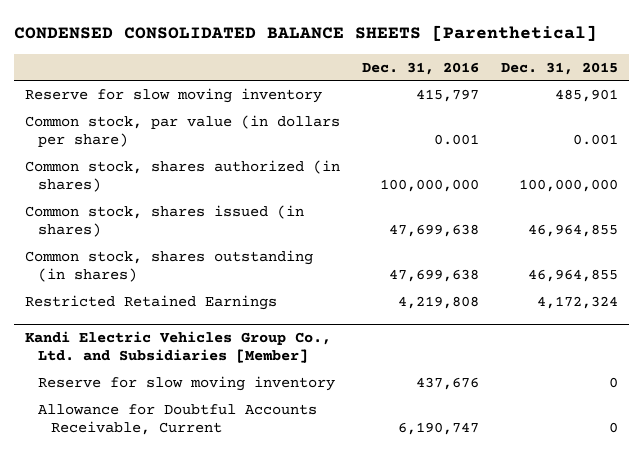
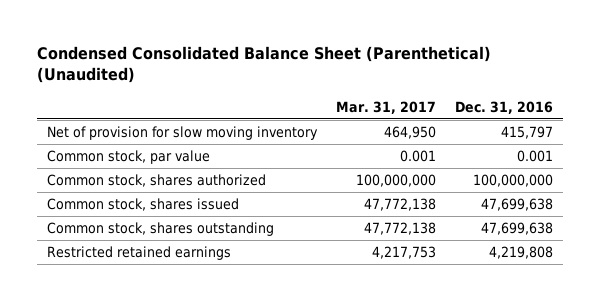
[14,25,598,42] CONDENSED CONSOLIDATED BALANCE SHEETS [Parenthetical] -> [36,45,491,84] Condensed Consolidated Balance Sheet (Parenthetical) (Unaudited)
[501,61,619,75] Dec. 31, 2015 -> none
none -> [335,100,436,114] Mar. 31, 2017
[25,331,332,364] Kandi Electric Vehicles Group Co., Ltd. and Subsidiaries [Member] -> none
[38,375,336,391] Reserve for slow moving inventory -> none
[38,403,318,436] Allowance for Doubtful Accounts Receivable, Current -> none
[25,87,323,103] Reserve for slow moving inventory -> [46,126,318,141] Net of provision for slow moving inventory
[25,114,341,148] Common stock, par value (in dollars per share) -> [46,150,210,165] Common stock, par value
[25,159,341,193] Common stock, shares authorized (in shares) -> [46,174,266,188] Common stock, shares authorized
[25,204,305,238] Common stock, shares issued (in shares) -> [46,198,239,212] Common stock, shares issued
[25,249,314,283] Common stock, shares outstanding (in shares) -> [46,222,274,237] Common stock, shares outstanding
[25,294,278,310] Restricted Retained Earnings -> [46,246,231,261] Restricted retained earnings

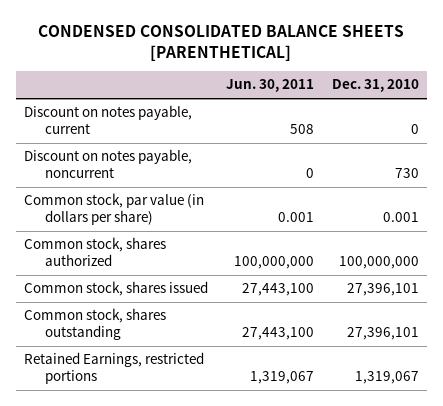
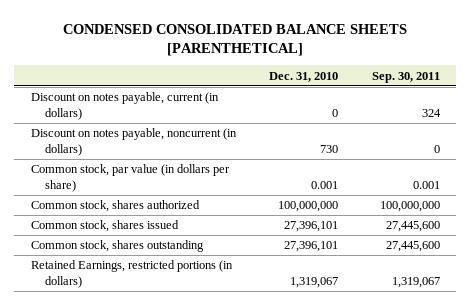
[225,79,314,93] Jun. 30, 2011 -> none
none -> [371,71,440,83] Sep. 30, 2011
[24,105,193,135] Discount on notes payable, current -> [31,92,220,120] Discount on notes payable, current (in dollars)
[24,149,193,179] Discount on notes payable, noncurrent -> [31,128,238,156] Discount on notes payable, noncurrent (in dollars)
[24,352,205,385] Retained Earnings, restricted portions -> [31,260,234,288] Retained Earnings, restricted portions (in dollars)

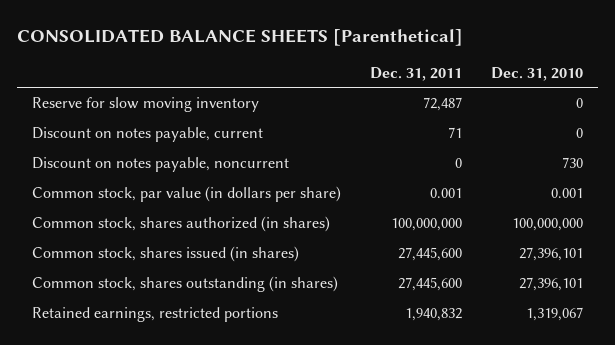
[63,23,408,56] CONDENSED CONSOLIDATED BALANCE SHEETS [PARENTHETICAL] -> [16,28,463,46] CONSOLIDATED BALANCE SHEETS [Parenthetical]
[371,71,440,83] Sep. 30, 2011 -> none
none -> [370,66,463,81] Dec. 31, 2011
none -> [31,96,259,112] Reserve for slow moving inventory
[31,92,220,120] Discount on notes payable, current (in dollars) -> [31,126,263,142] Discount on notes payable, current
[31,128,238,156] Discount on notes payable, noncurrent (in dollars) -> [31,156,289,172] Discount on notes payable, noncurrent
[31,200,201,213] Common stock, shares authorized -> [31,215,330,232] Common stock, shares authorized (in shares)
[31,220,180,233] Common stock, shares issued -> [31,245,299,262] Common stock, shares issued (in shares)
[31,240,205,253] Common stock, shares outstanding -> [31,275,338,292] Common stock, shares outstanding (in shares)
[31,260,234,288] Retained Earnings, restricted portions (in dollars) -> [31,306,278,322] Retained earnings, restricted portions

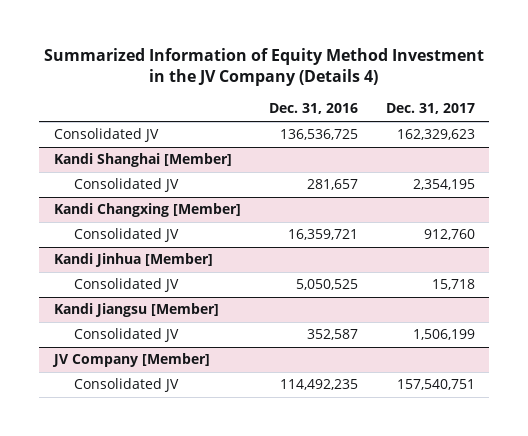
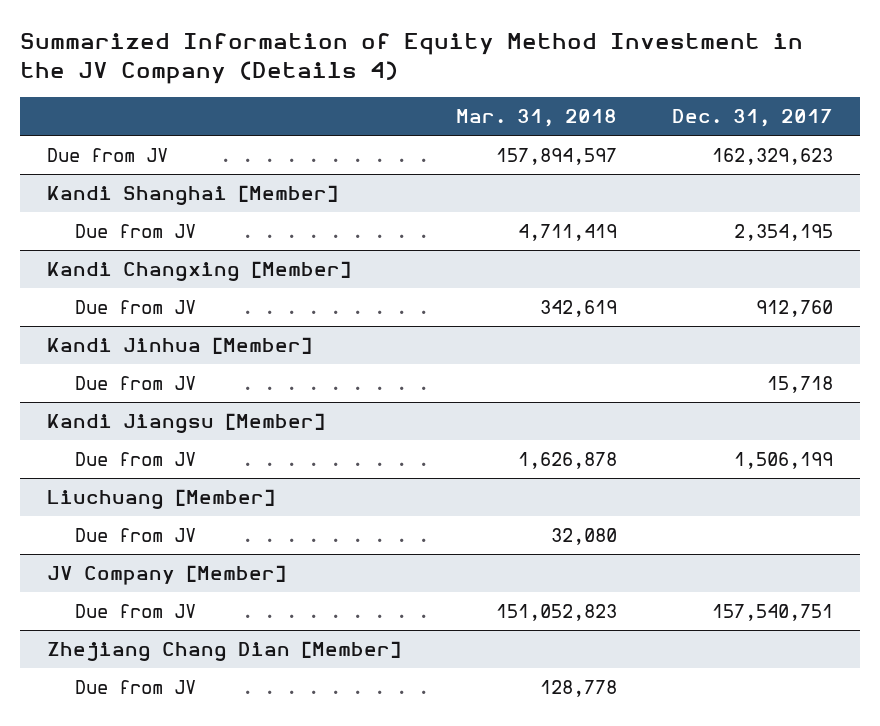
[268,103,358,115] Dec. 31, 2016 -> none
none -> [455,109,617,128] Mar. 31, 2018
[53,128,159,143] Consolidated JV -> [47,148,169,163] Due from JV
[73,178,179,193] Consolidated JV -> [74,224,196,239] Due from JV
[73,228,179,243] Consolidated JV -> [74,300,196,315] Due from JV
[73,278,179,293] Consolidated JV -> [74,376,196,391] Due from JV
[73,328,179,343] Consolidated JV -> [74,452,196,467] Due from JV
none -> [47,489,276,510] Liuchuang [Member]
none -> [74,528,196,543] Due from JV
[73,378,179,393] Consolidated JV -> [74,604,196,619] Due from JV
none -> [47,641,402,662] Zhejiang Chang Dian [Member]
none -> [74,680,196,695] Due from JV

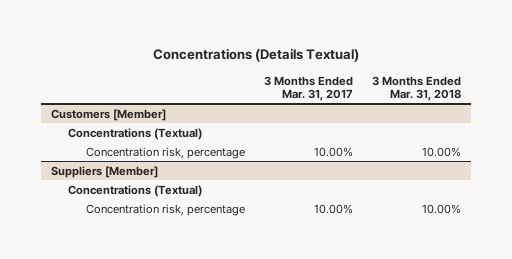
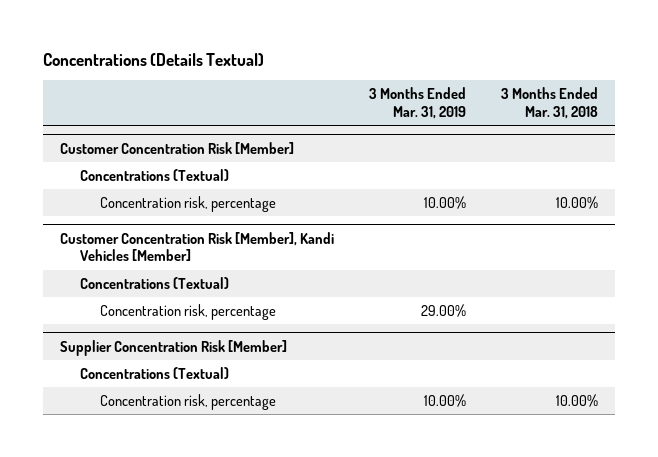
[264,75,354,102] 3 Months Ended Mar. 31, 2017 -> none
none -> [368,87,466,119] 3 Months Ended Mar. 31, 2019
[50,108,166,121] Customers [Member] -> [60,141,295,154] Customer Concentration Risk [Member]
[50,165,158,178] Suppliers [Member] -> none
none -> [60,231,335,262] Customer Concentration Risk [Member], Kandi Vehicles [Member]
none -> [100,304,277,321] Concentration risk, percentage
none -> [60,339,288,356] Supplier Concentration Risk [Member]
none -> [80,367,230,380] Concentrations (Textual)

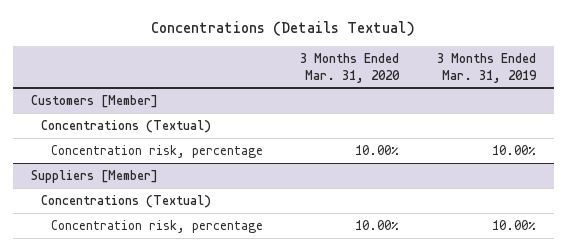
[500,87,598,119] 3 Months Ended Mar. 31, 2018 -> none
none -> [300,52,401,83] 3 Months Ended Mar. 31, 2020
[60,141,295,154] Customer Concentration Risk [Member] -> [31,94,159,108] Customers [Member]
[60,231,335,262] Customer Concentration Risk [Member], Kandi Vehicles [Member] -> none
[80,277,230,290] Concentrations (Textual) -> none
[100,304,277,321] Concentration risk, percentage -> none
[60,339,288,356] Supplier Concentration Risk [Member] -> [31,169,159,183] Suppliers [Member]

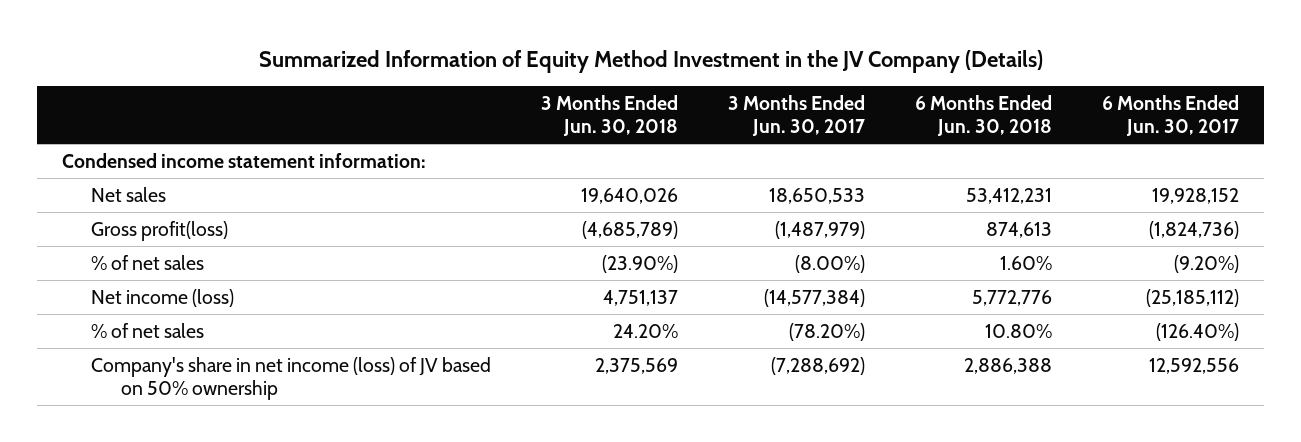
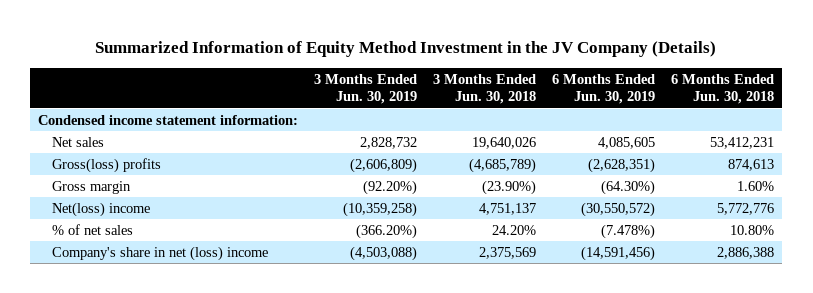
[728,95,866,137] 3 Months Ended Jun. 30, 2017 -> none
[1102,95,1240,137] 6 Months Ended Jun. 30, 2017 -> none
none -> [314,73,418,105] 3 Months Ended Jun. 30, 2019
none -> [552,73,656,105] 6 Months Ended Jun. 30, 2019
[91,220,229,241] Gross profit(loss) -> [51,157,161,173] Gross(loss) profits
[91,254,205,270] % of net sales -> [51,180,131,194] Gross margin
[91,288,235,307] Net income (loss) -> [51,201,150,217] Net(loss) income
[91,356,492,400] Company's share in net income (loss) of JV based on 50% ownership -> [51,245,268,261] Company's share in net (loss) income

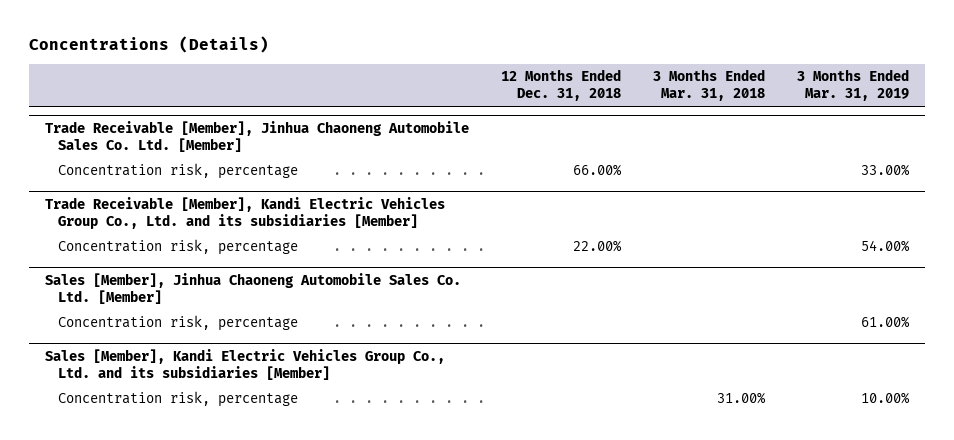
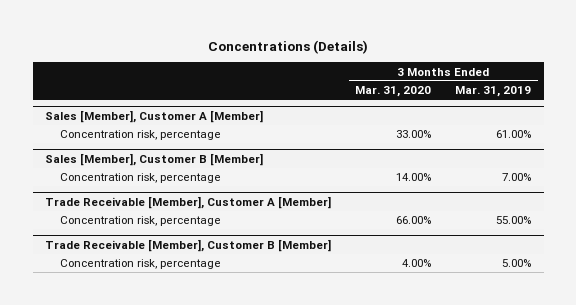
[501,69,622,102] 12 Months Ended Dec. 31, 2018 -> none
[652,69,765,102] 3 Months Ended Mar. 31, 2018 -> none
none -> [355,86,432,98] Mar. 31, 2020
[45,120,470,153] Trade Receivable [Member], Jinhua Chaoneng Automobile Sales Co. Ltd. [Member] -> none
[57,163,298,180] Concentration risk, percentage -> none
[45,196,446,230] Trade Receivable [Member], Kandi Electric Vehicles Group Co., Ltd. and its subsidiaries [Member] -> none
[57,239,298,256] Concentration risk, percentage -> none
[45,272,462,305] Sales [Member], Jinhua Chaoneng Automobile Sales Co. Ltd. [Member] -> none
none -> [44,110,263,124] Sales [Member], Customer A [Member]
[45,348,446,381] Sales [Member], Kandi Electric Vehicles Group Co., Ltd. and its subsidiaries [Member] -> none
none -> [44,153,263,167] Sales [Member], Customer B [Member]
[860,392,910,405] 10.00% -> [502,173,532,182] 7.00%
none -> [44,196,331,210] Trade Receivable [Member], Customer A [Member]
none -> [60,216,222,227] Concentration risk, percentage
none -> [44,239,331,253] Trade Receivable [Member], Customer B [Member]
none -> [60,259,222,270] Concentration risk, percentage

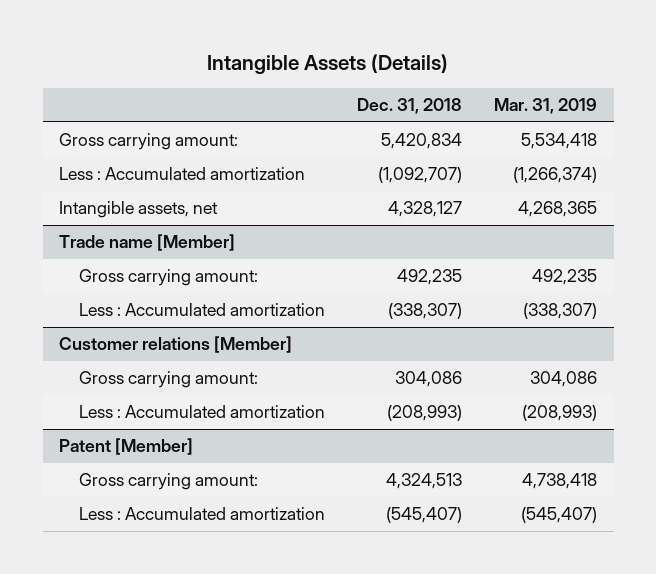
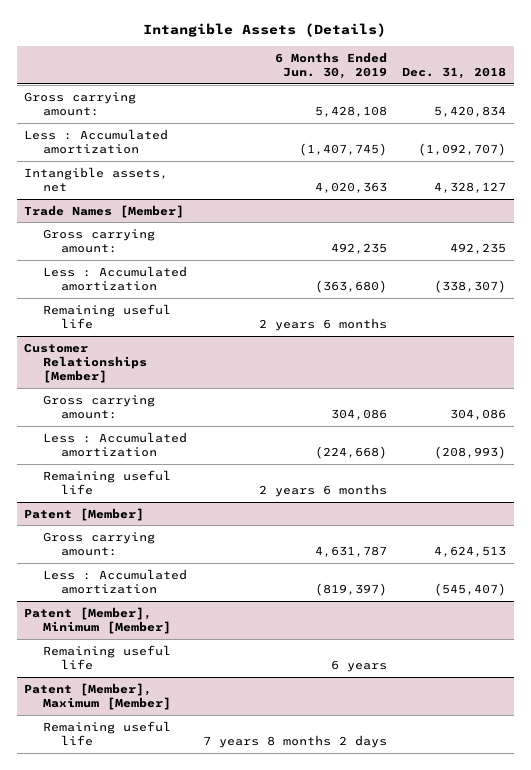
[494,98,598,115] Mar. 31, 2019 -> none
none -> [274,51,387,79] 6 Months Ended Jun. 30, 2019
[58,234,235,252] Trade name [Member] -> [24,204,185,218] Trade Names [Member]
none -> [42,303,171,330] Remaining useful life
[58,336,292,354] Customer relations [Member] -> [24,342,147,384] Customer Relationships [Member]
none -> [42,469,171,496] Remaining useful life
[386,473,463,490] 4,324,513 -> [434,546,507,558] 4,624,513
none -> [24,606,171,635] Patent [Member], Minimum [Member]
none -> [42,644,171,671] Remaining useful life
none -> [24,682,171,711] Patent [Member], Maximum [Member]
none -> [42,720,171,747] Remaining useful life

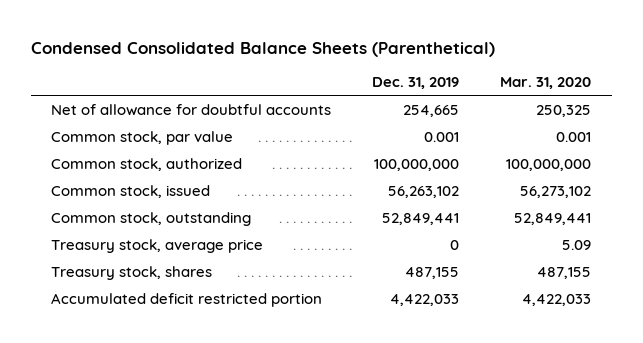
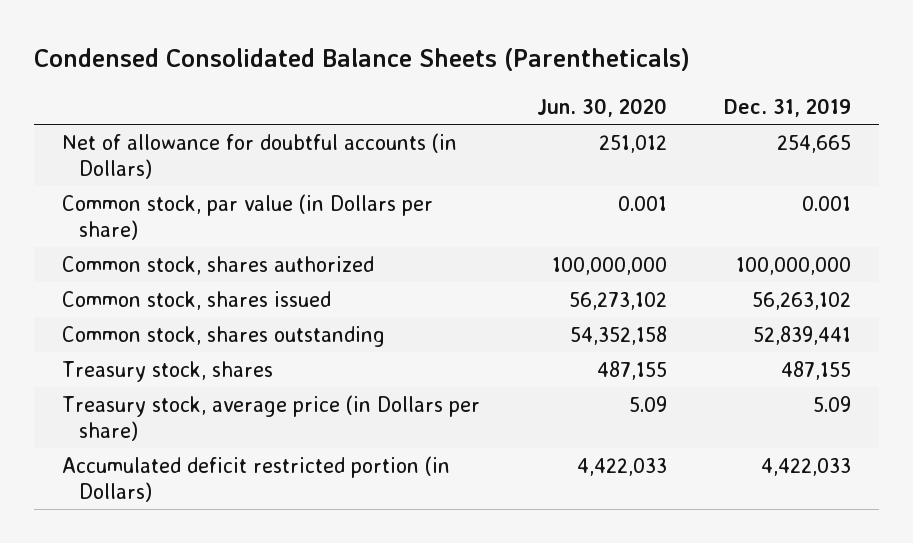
[30,41,495,57] Condensed Consolidated Balance Sheets (Parenthetical) -> [33,48,690,72] Condensed Consolidated Balance Sheets (Parentheticals)
[500,77,592,90] Mar. 31, 2020 -> none
none -> [537,97,668,117] Jun. 30, 2020
[51,238,264,253] Treasury stock, average price -> none
[51,103,332,116] Net of allowance for doubtful accounts -> [62,132,458,180] Net of allowance for doubtful accounts (in Dollars)
[51,130,234,145] Common stock, par value -> [62,193,434,241] Common stock, par value (in Dollars per share)
[51,157,243,171] Common stock, authorized -> [62,255,375,275] Common stock, shares authorized
[51,184,211,198] Common stock, issued -> [62,290,332,310] Common stock, shares issued
[51,211,252,226] Common stock, outstanding -> [62,325,386,347] Common stock, shares outstanding
[382,212,460,225] 52,849,441 -> [753,325,852,345] 52,839,441
none -> [62,394,481,442] Treasury stock, average price (in Dollars per share)
[51,292,323,307] Accumulated deficit restricted portion -> [62,455,451,503] Accumulated deficit restricted portion (in Dollars)

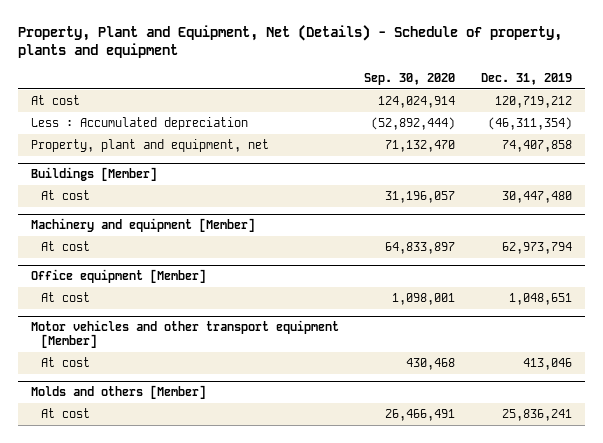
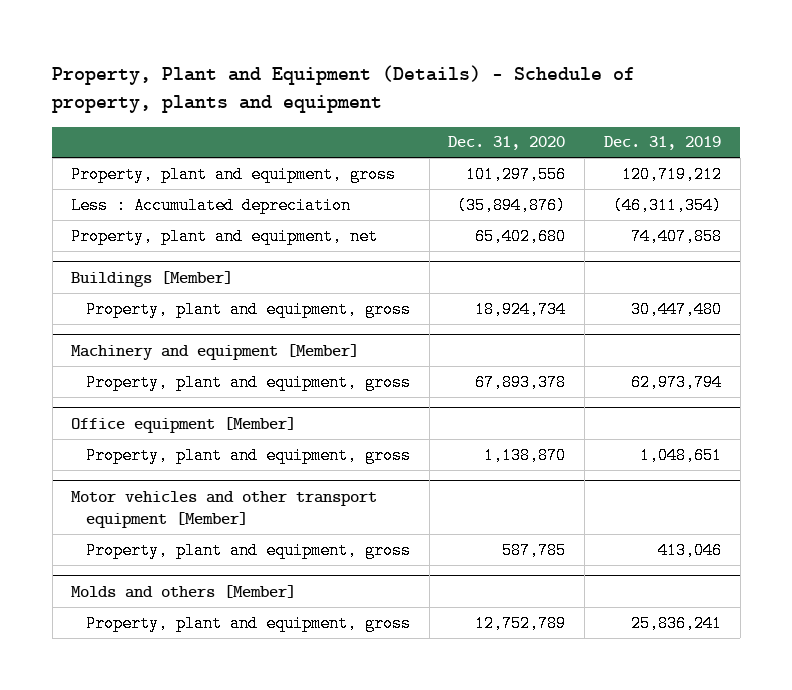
[18,24,563,58] Property, Plant and Equipment, Net (Details) - Schedule of property, plants and equipment -> [52,65,636,114] Property, Plant and Equipment (Details) - Schedule of property, plants and equipment
[364,72,456,85] Sep. 30, 2020 -> none
none -> [448,136,566,151] Dec. 31, 2020
[31,95,81,106] At cost -> [71,165,397,183] Property, plant and equipment, gross
[40,190,90,201] At cost -> [86,300,412,318] Property, plant and equipment, gross
[40,241,90,252] At cost -> [86,373,412,391] Property, plant and equipment, gross
[40,292,90,303] At cost -> [86,446,412,464] Property, plant and equipment, gross
[40,357,90,368] At cost -> [86,541,412,559] Property, plant and equipment, gross
[40,408,90,419] At cost -> [86,614,412,632] Property, plant and equipment, gross

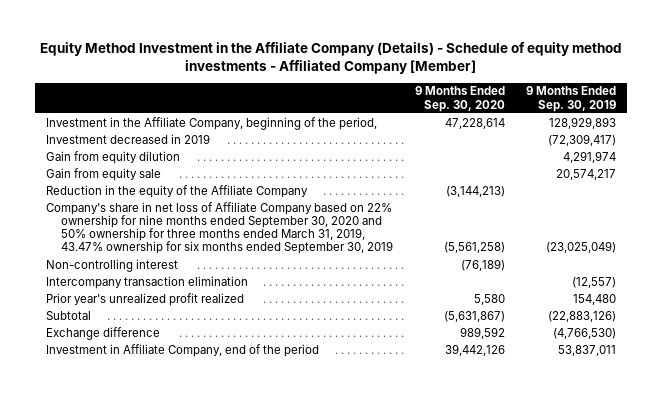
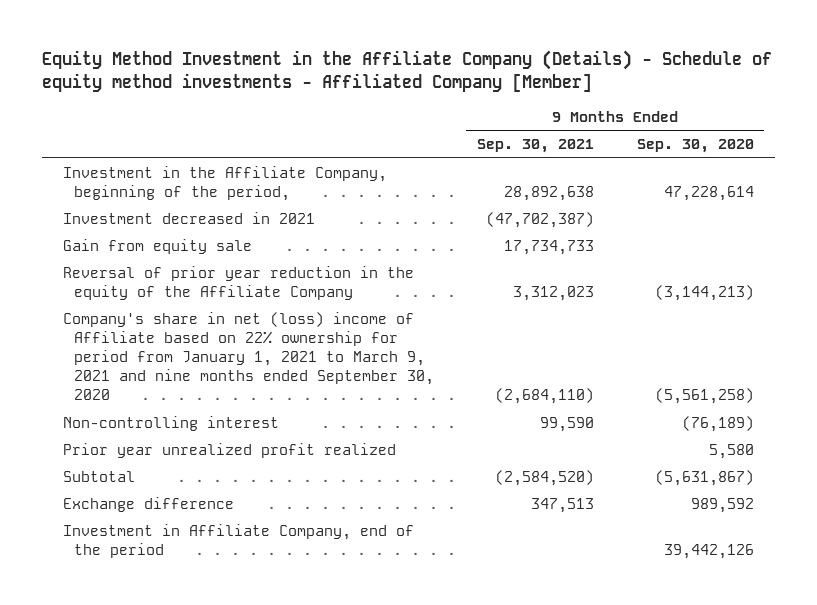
[526,86,617,112] 9 Months Ended Sep. 30, 2019 -> none
none -> [477,139,595,154] Sep. 30, 2021
[46,150,181,164] Gain from equity dilution -> none
[46,133,211,144] Investment decreased in 2019 -> [63,211,316,224] Investment decreased in 2021
[46,184,309,198] Reduction in the equity of the Affiliate Company -> [63,265,415,300] Reversal of prior year reduction in the equity of the Affiliate Company
[46,201,393,255] Company's share in net loss of Affiliate Company based on 22% ownership for nine months ended September 30, 2020 and 50% ownership for three months ended March 31, 2019, 43.47% ownership for six months ended September 30, 2019 -> [63,311,435,401] Company's share in net (loss) income of Affiliate based on 22% ownership for period from January 1, 2021 to March 9, 2021 and nine months ended September 30, 2020
[46,275,249,289] Intercompany transaction elimination -> none
[46,292,245,306] Prior year's unrealized profit realized -> [63,442,397,458] Prior year unrealized profit realized

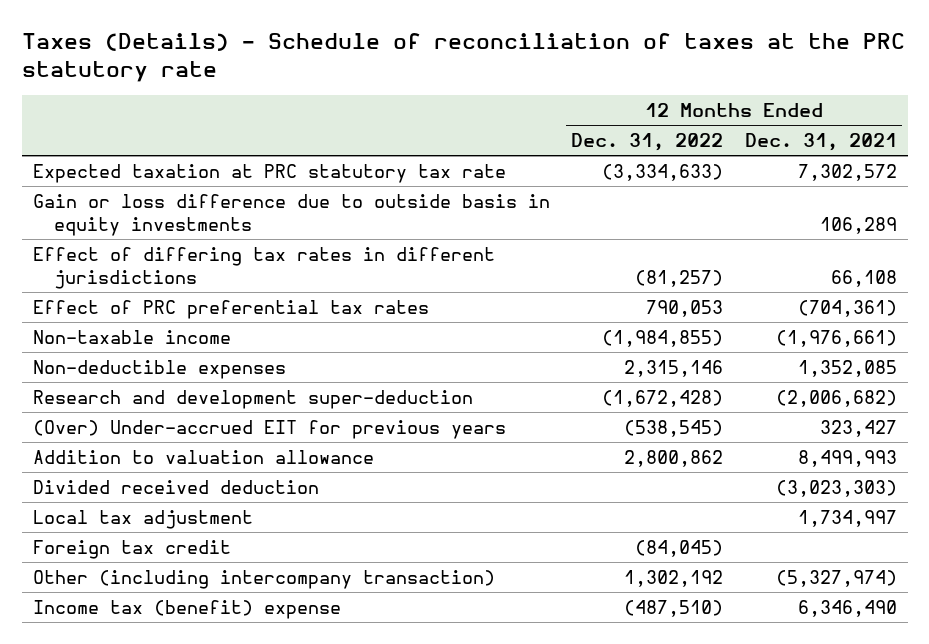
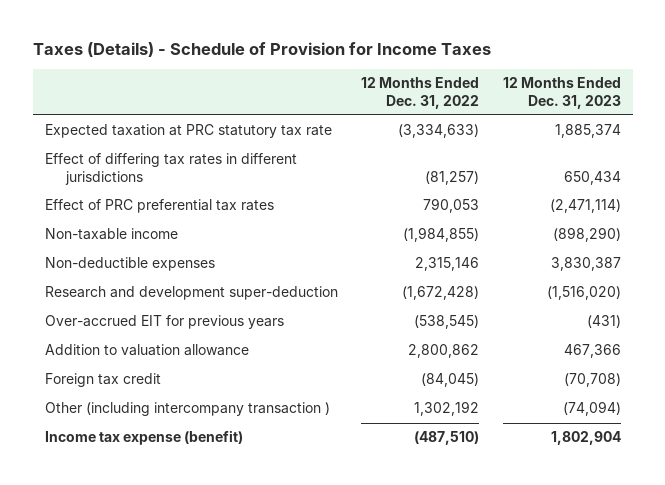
[21,33,905,83] Taxes (Details) - Schedule of reconciliation of taxes at the PRC statutory rate -> [32,41,491,57] Taxes (Details) - Schedule of Provision for Income Taxes
[744,133,897,152] Dec. 31, 2021 -> none
none -> [502,77,621,109] 12 Months Ended Dec. 31, 2023
[32,193,550,236] Gain or loss difference due to outside basis in equity investments -> none
[32,419,506,439] (Over) Under-accrued EIT for previous years -> [44,315,284,330] Over-accrued EIT for previous years
[32,479,319,494] Divided received deduction -> none
[32,509,253,529] Local tax adjustment -> none
[32,569,495,589] Other (including intercompany transaction) -> [44,402,330,417] Other (including intercompany transaction )
[32,599,341,619] Income tax (benefit) expense -> [44,430,243,446] Income tax expense (benefit)

